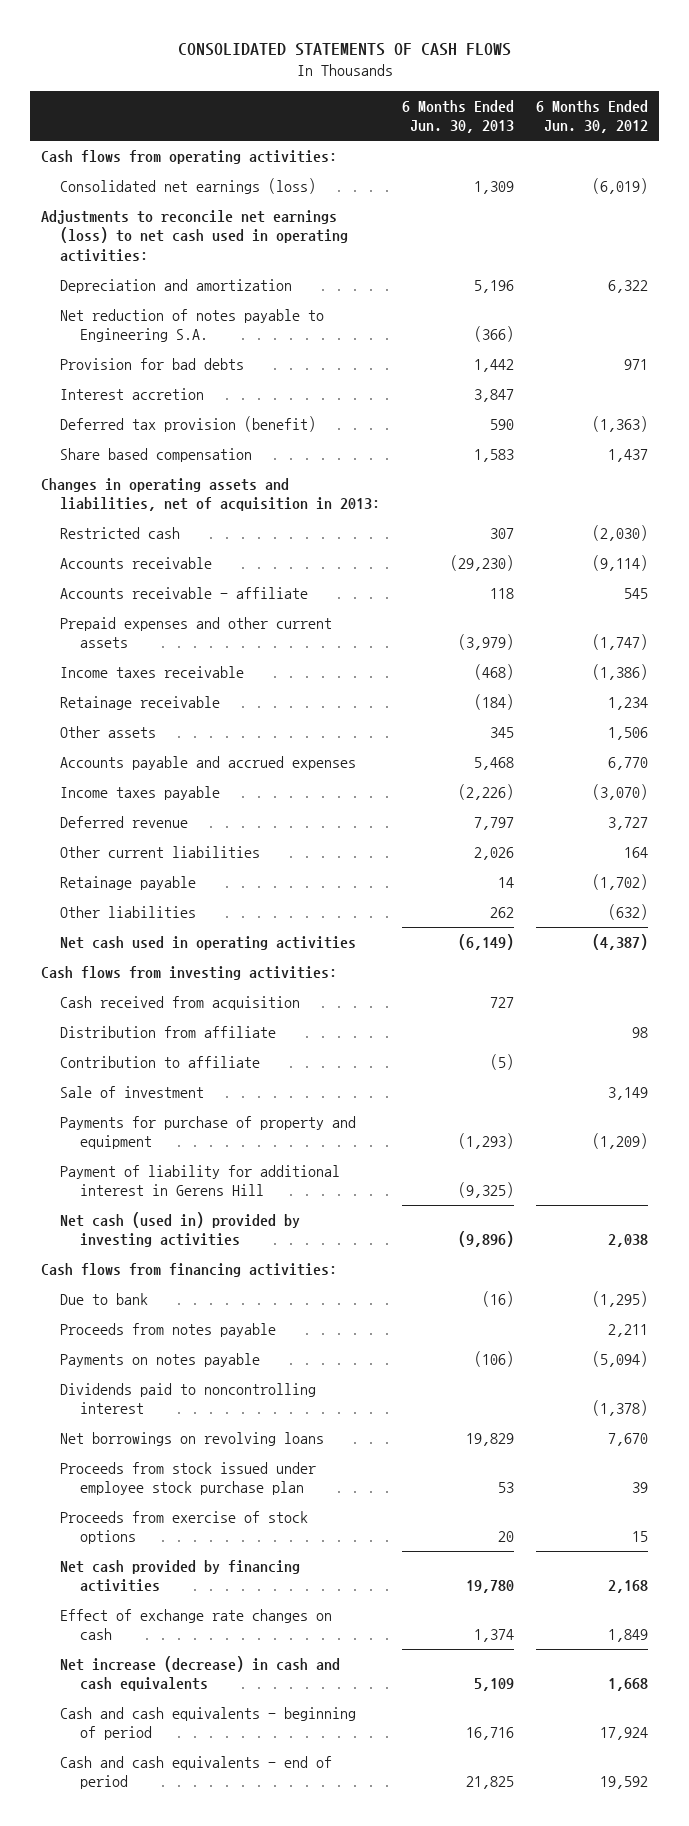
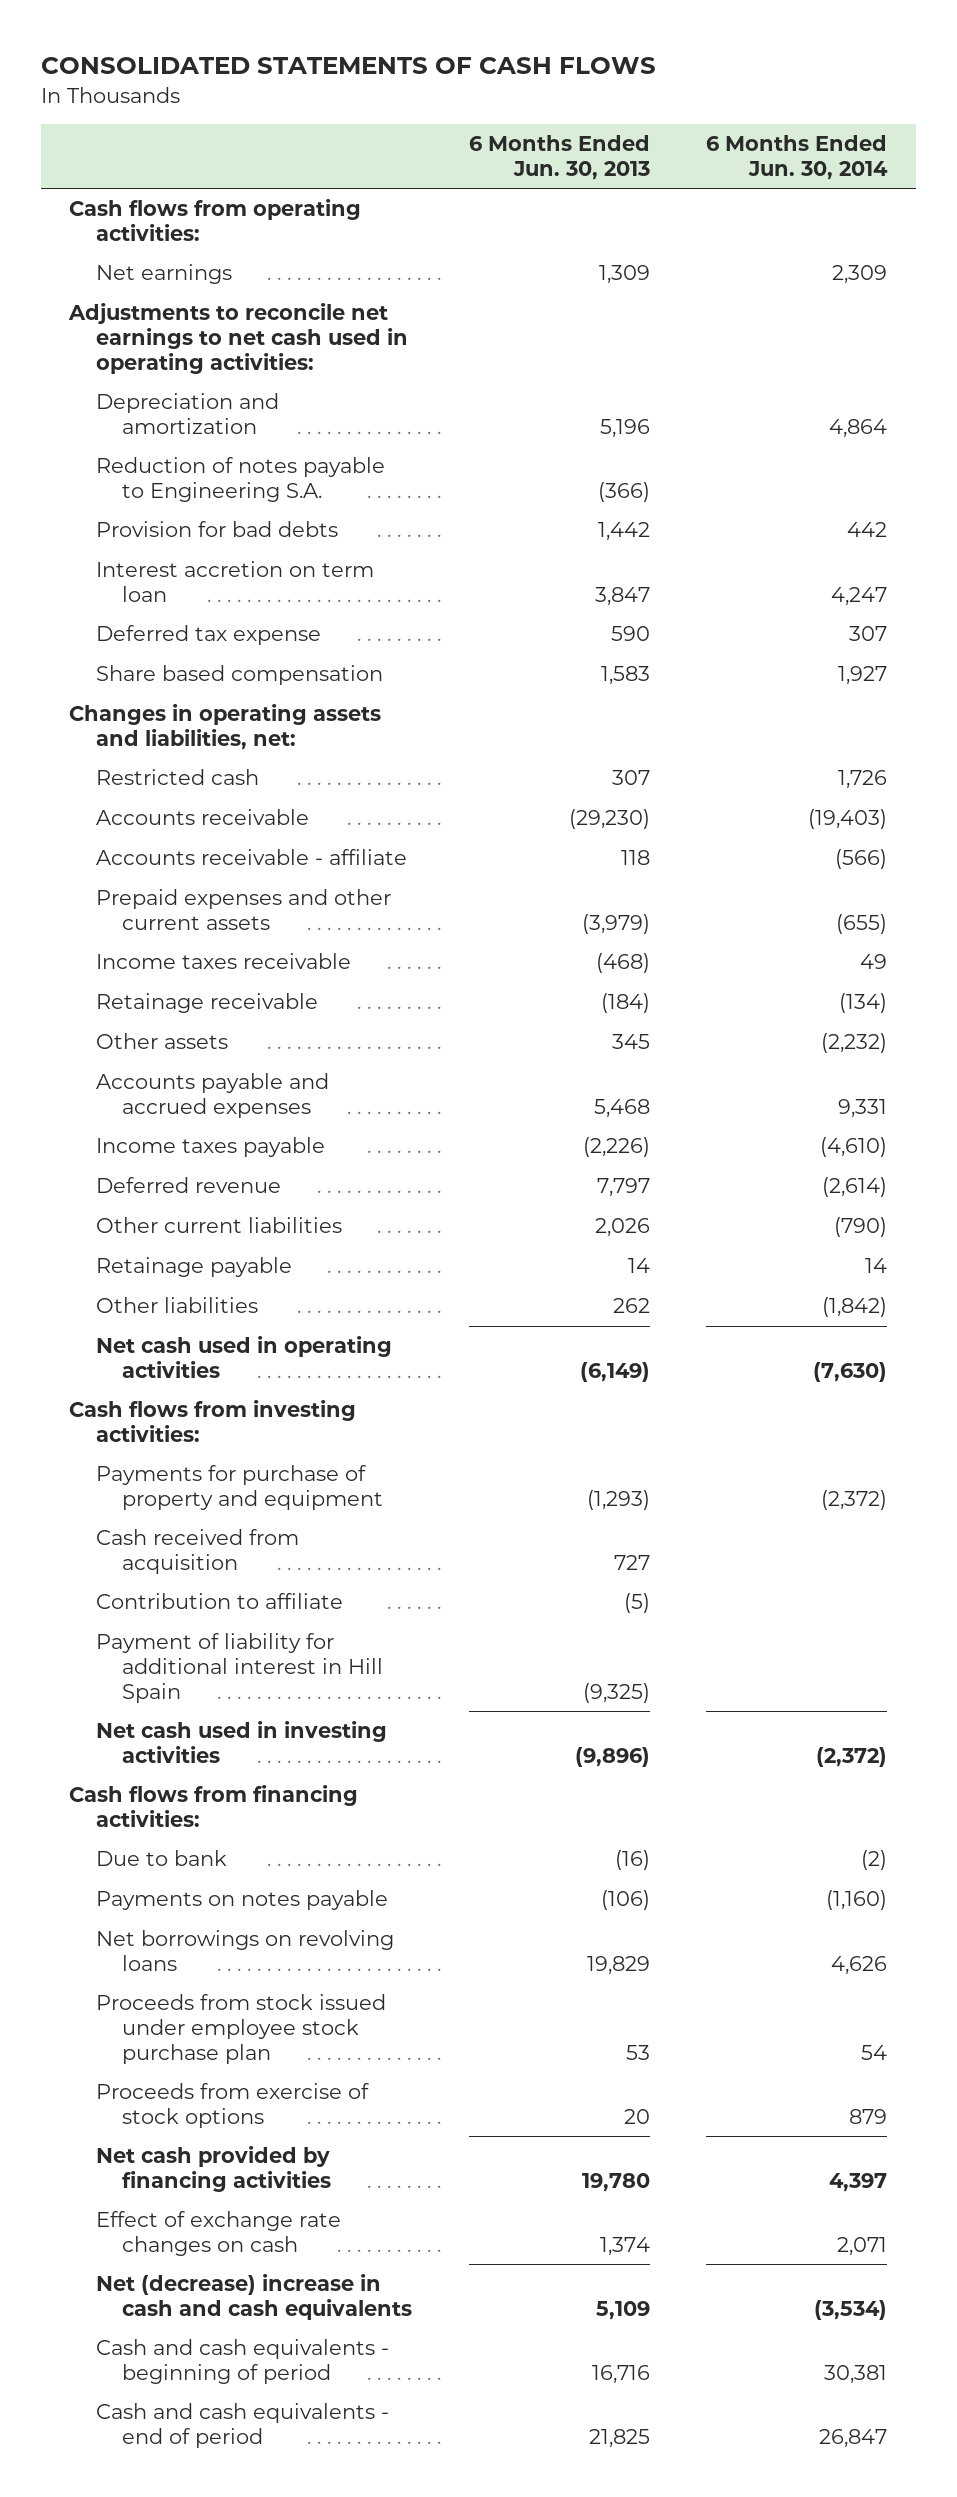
[536,99,649,134] 6 Months Ended Jun. 30, 2012 -> none
none -> [706,135,889,181] 6 Months Ended Jun. 30, 2014
[60,177,317,194] Consolidated net earnings (loss) -> [95,264,232,285] Net earnings
[40,209,349,263] Adjustments to reconcile net earnings (loss) to net cash used in operating activities: -> [68,303,408,374] Adjustments to reconcile net earnings to net cash used in operating activities:
[60,308,325,343] Net reduction of notes payable to Engineering S.A. -> [95,457,385,503] Reduction of notes payable to Engineering S.A.
[60,415,317,432] Deferred tax provision (benefit) -> none
[60,387,205,400] Interest accretion -> [95,561,374,603] Interest accretion on term loan
none -> [95,625,321,646] Deferred tax expense
[40,477,381,512] Changes in operating assets and liabilities, net of acquisition in 2013: -> [69,704,382,751] Changes in operating assets and liabilities, net:
[60,1115,357,1150] Payments for purchase of property and equipment -> [95,1465,384,1511] Payments for purchase of property and equipment
[60,1025,277,1038] Distribution from affiliate -> none
[60,1085,205,1098] Sale of investment -> none
[60,1164,341,1197] Payment of liability for additional interest in Gerens Hill -> [95,1633,384,1703] Payment of liability for additional interest in Hill Spain
[60,1211,301,1248] Net cash (used in) provided by investing activities -> [95,1721,387,1764] Net cash used in investing activities
[60,1322,277,1337] Proceeds from notes payable -> none
[60,1382,317,1415] Dividends paid to noncontrolling interest -> none
[60,1655,341,1692] Net increase (decrease) in cash and cash equivalents -> [95,2274,413,2321] Net (decrease) increase in cash and cash equivalents

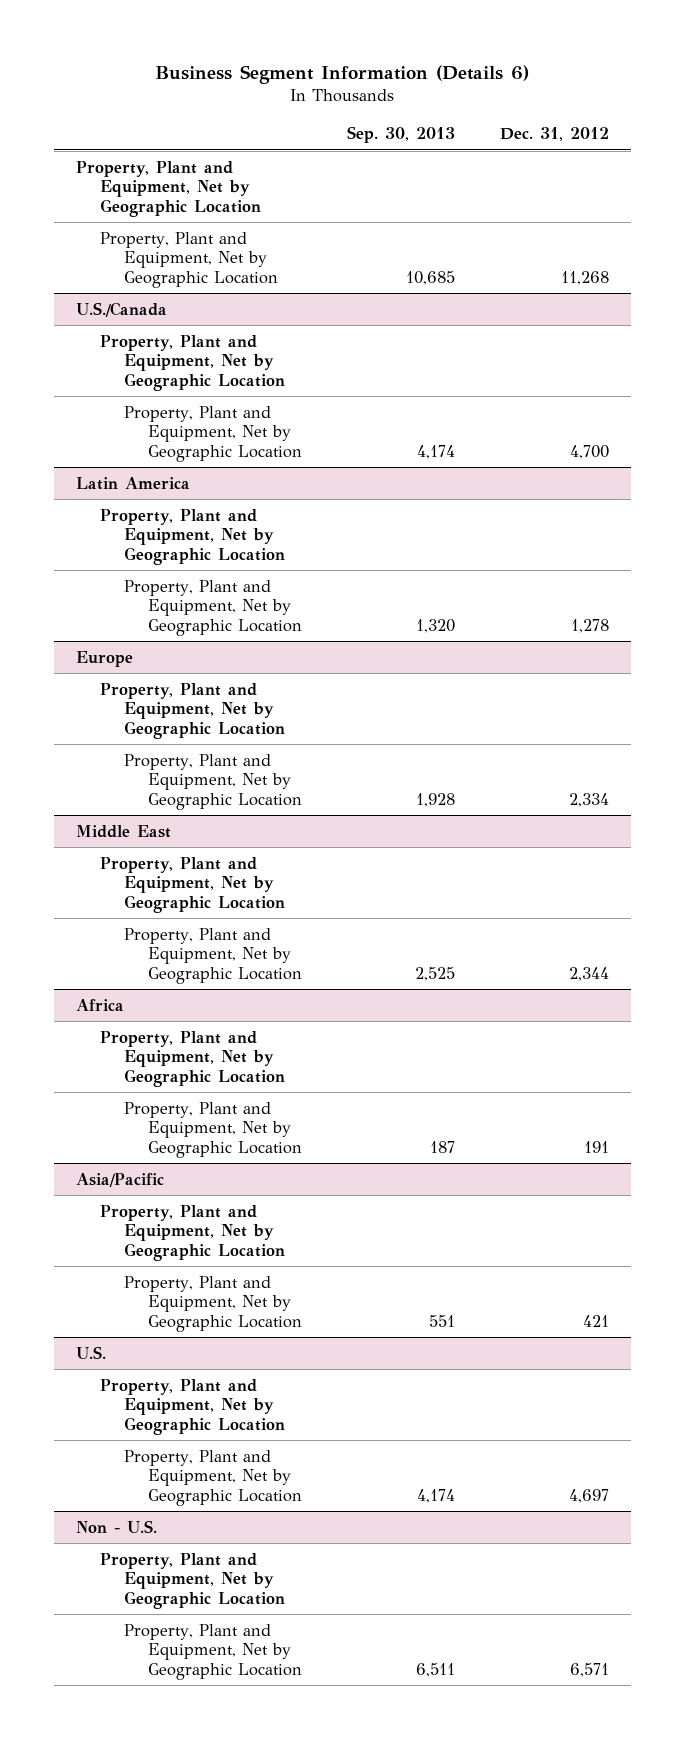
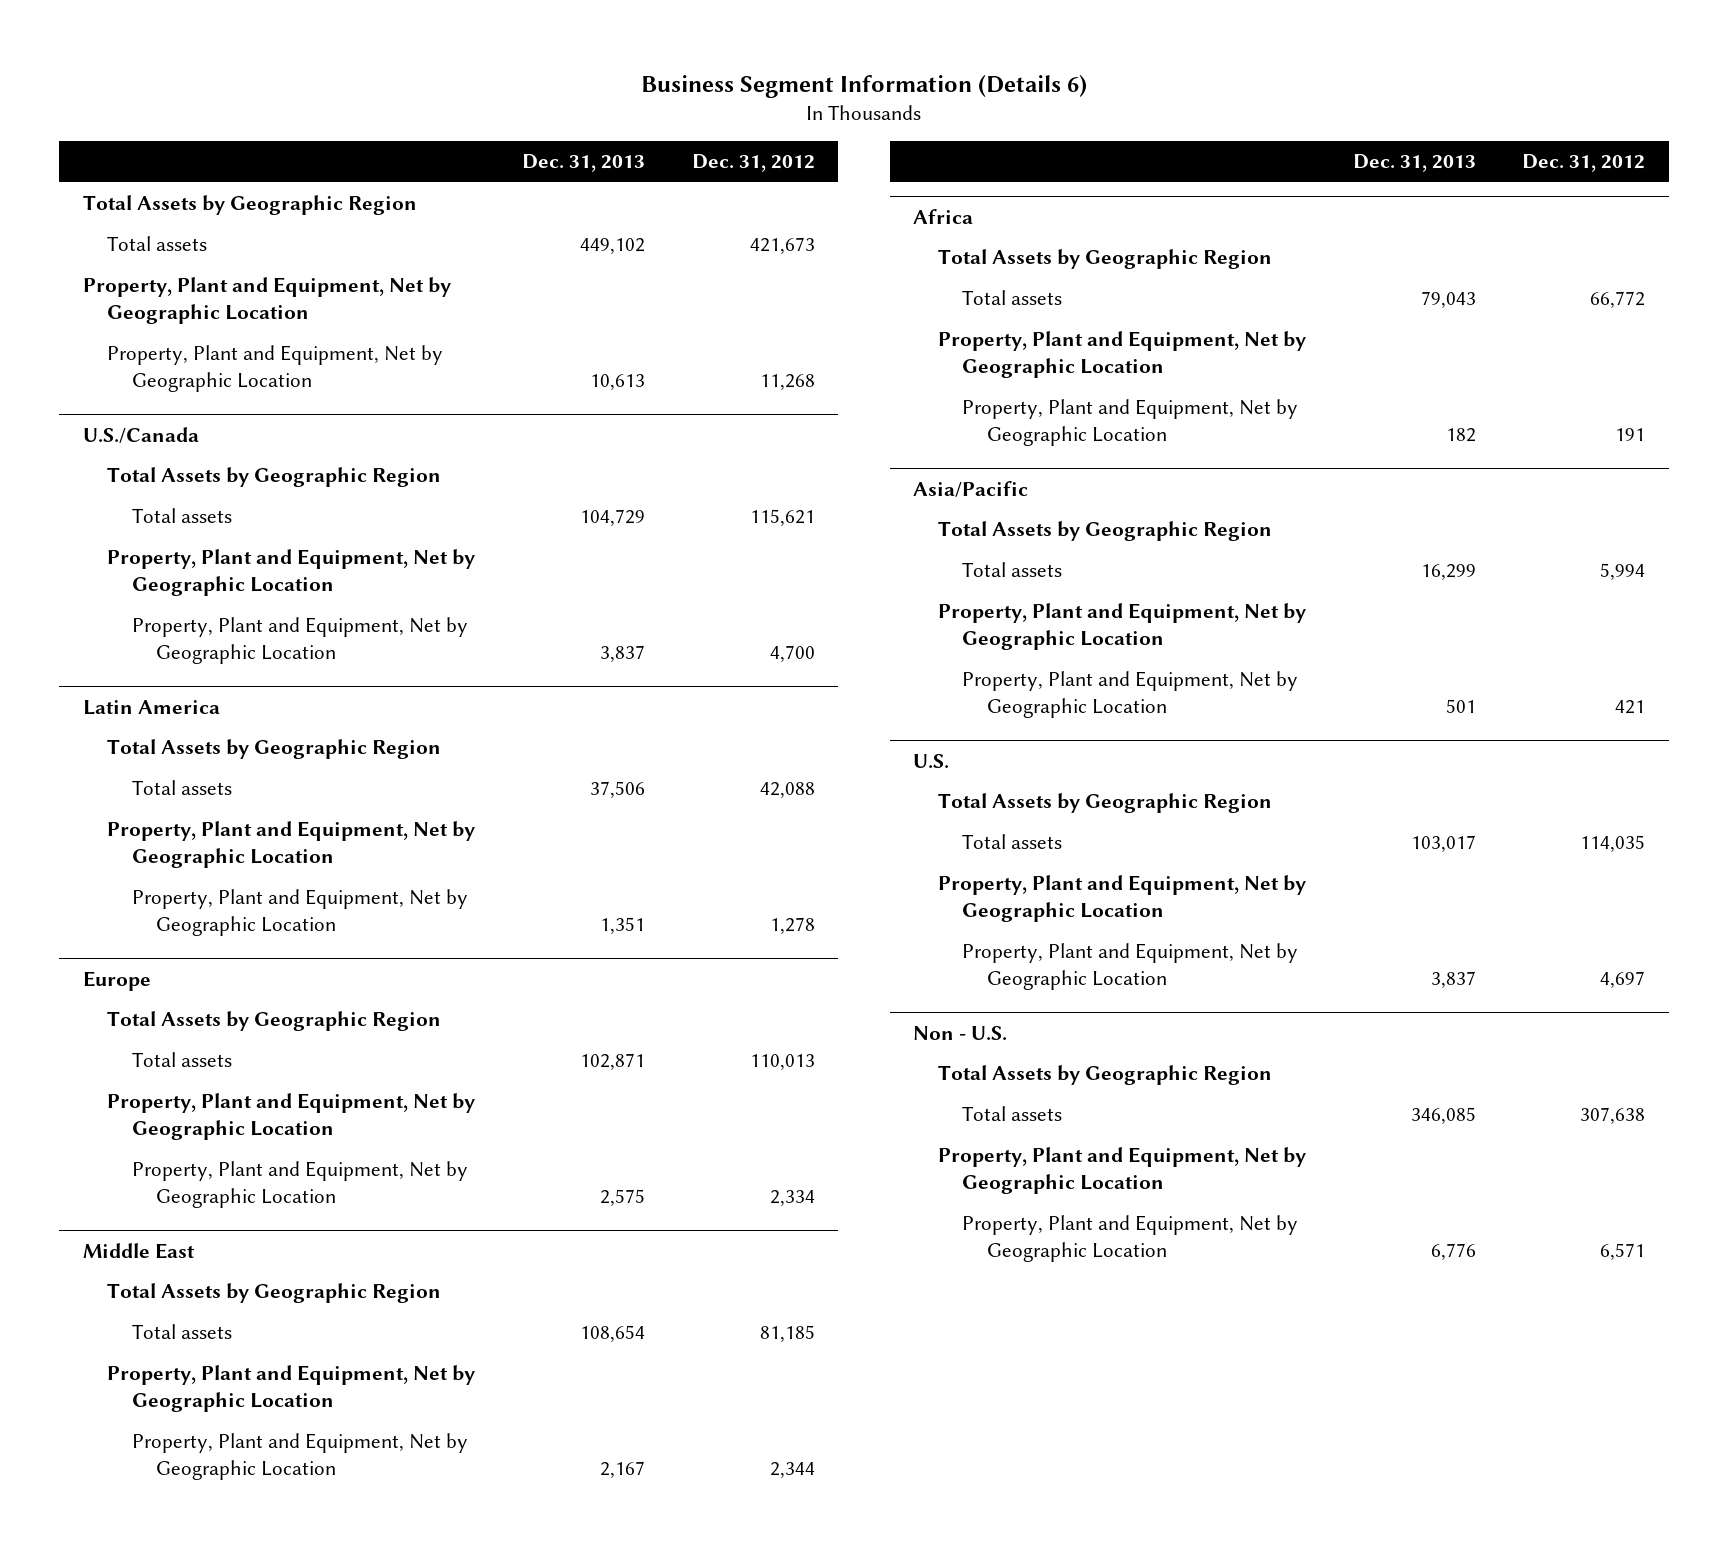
[346,126,455,144] Sep. 30, 2013 -> none
none -> [521,153,645,172] Dec. 31, 2013
none -> [82,195,417,216] Total Assets by Geographic Region
none -> [107,236,208,252] Total assets
none -> [107,467,442,488] Total Assets by Geographic Region
none -> [131,508,232,524] Total assets
none -> [107,739,442,760] Total Assets by Geographic Region
none -> [131,780,232,796] Total assets
none -> [107,1011,442,1032] Total Assets by Geographic Region
none -> [131,1052,232,1068] Total assets
none -> [107,1283,442,1304] Total Assets by Geographic Region
none -> [131,1324,232,1340] Total assets
none -> [937,249,1272,270] Total Assets by Geographic Region
none -> [962,290,1063,306] Total assets
none -> [937,521,1272,542] Total Assets by Geographic Region
none -> [962,562,1063,578] Total assets
none -> [937,793,1272,814] Total Assets by Geographic Region
none -> [962,834,1063,850] Total assets
none -> [937,1065,1272,1086] Total Assets by Geographic Region
none -> [962,1106,1063,1122] Total assets

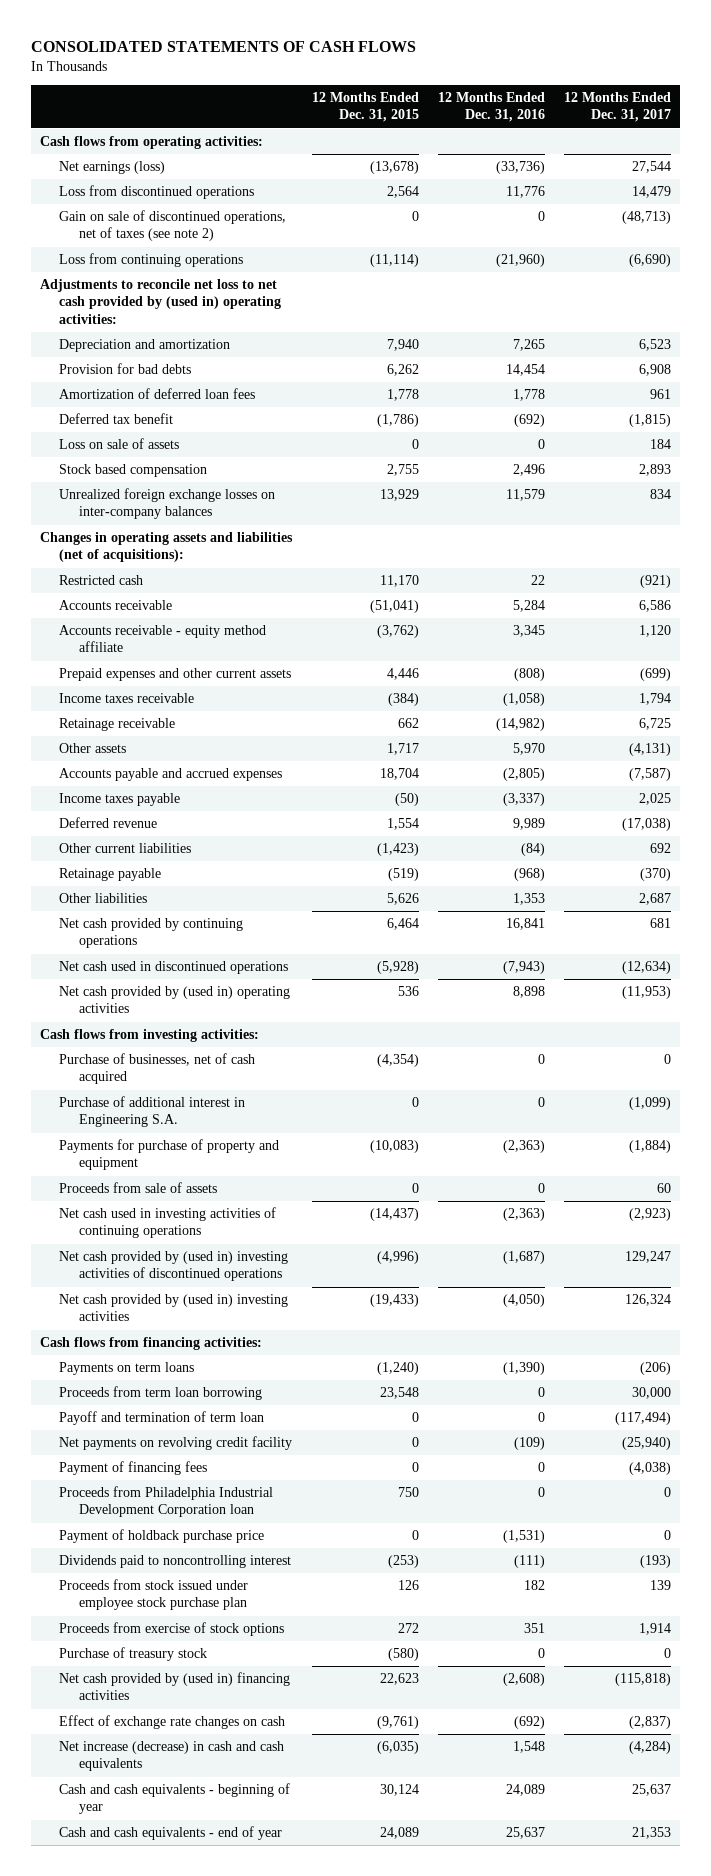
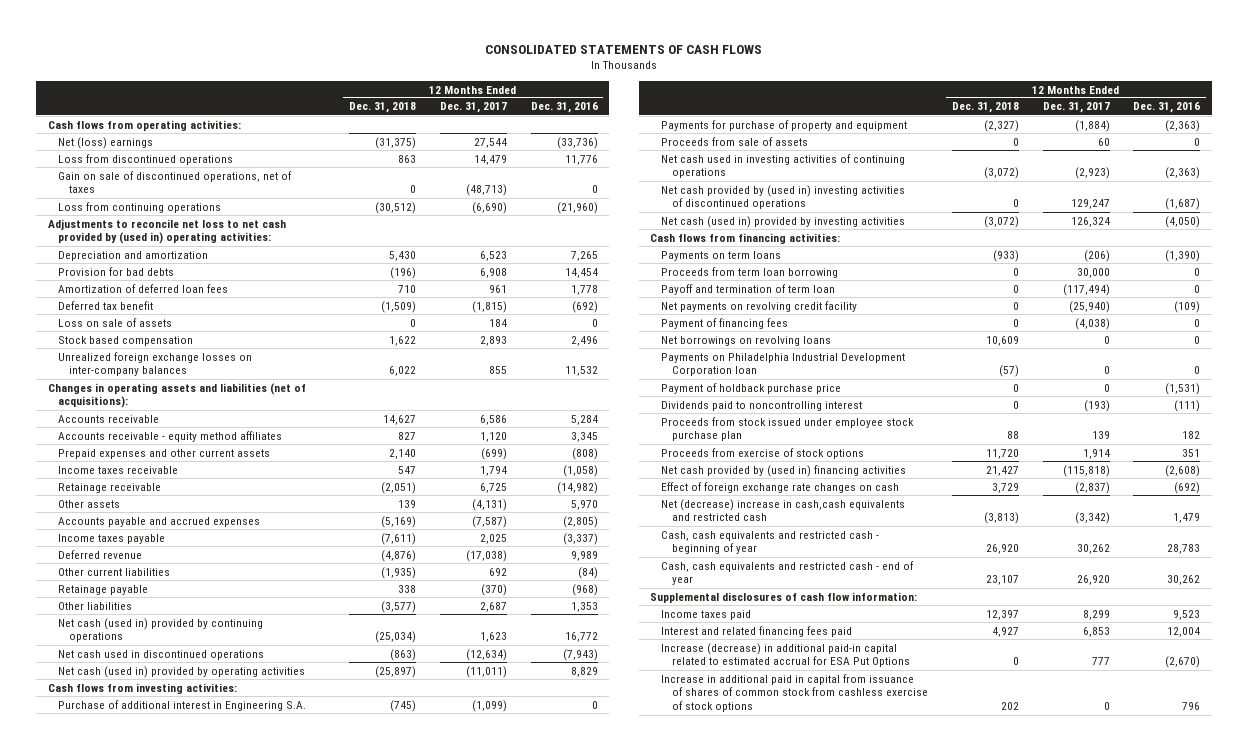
[311,92,419,123] 12 Months Ended Dec. 31, 2015 -> none
none -> [348,102,416,114] Dec. 31, 2018
[59,161,166,175] Net earnings (loss) -> [58,136,154,149] Net (loss) earnings
[59,210,287,242] Gain on sale of discontinued operations, net of taxes (see note 2) -> [58,170,293,194] Gain on sale of discontinued operations, net of taxes
[505,489,545,502] 11,579 -> [564,366,598,377] 11,532
[649,489,671,500] 834 -> [488,366,507,375] 855
[59,575,144,586] Restricted cash -> none
[59,625,267,653] Accounts receivable - equity method affiliate -> [58,430,283,442] Accounts receivable - equity method affiliates
[59,918,244,949] Net cash provided by continuing operations -> [58,617,264,643] Net cash (used in) provided by continuing operations
[505,918,545,931] 16,841 -> [564,632,598,643] 16,772
[649,918,671,929] 681 -> [479,632,507,643] 1,623
[59,986,291,1014] Net cash provided by (used in) operating activities -> [58,665,306,678] Net cash (used in) provided by operating activities
[512,986,545,999] 8,898 -> [570,666,598,677] 8,829
[621,986,671,1000] (11,953) -> [465,665,507,678] (11,011)
[59,1053,256,1085] Purchase of businesses, net of cash acquired -> none
[59,1294,289,1322] Net cash provided by (used in) investing activities -> [661,215,906,228] Net cash (used in) provided by investing activities
none -> [661,335,832,346] Net borrowings on revolving loans
[59,1486,274,1518] Proceeds from Philadelphia Industrial Development Corporation loan -> [661,352,906,377] Payments on Philadelphia Industrial Development Corporation loan
[59,1647,208,1662] Purchase of treasury stock -> none
[59,1715,286,1730] Effect of exchange rate changes on cash -> [661,481,900,493] Effect of foreign exchange rate changes on cash
[59,1741,285,1772] Net increase (decrease) in cash and cash equivalents -> [661,498,906,522] Net (decrease) increase in cash,cash equivalents and restricted cash
[512,1741,545,1754] 1,548 -> [1173,513,1201,524] 1,479
[628,1741,671,1755] (4,284) -> [1074,512,1110,525] (3,342)
[59,1783,291,1815] Cash and cash equivalents - beginning of year -> [661,530,880,555] Cash, cash equivalents and restricted cash - beginning of year
[505,1784,545,1797] 24,089 -> [1167,544,1201,555] 28,783
[631,1784,671,1797] 25,637 -> [1076,544,1110,555] 30,262
[59,1826,283,1841] Cash and cash equivalents - end of year -> [661,560,915,586] Cash, cash equivalents and restricted cash - end of year
[505,1827,545,1840] 25,637 -> [1167,575,1201,586] 30,262
[631,1827,671,1840] 21,353 -> [1076,575,1110,586] 26,920
none -> [650,591,918,603] Supplemental disclosures of cash flow information:
none -> [661,609,752,620] Income taxes paid
none -> [661,625,853,637] Interest and related financing fees paid
none -> [661,642,910,668] Increase (decrease) in additional paid-in capital related to estimated accrual for ESA Put Options
none -> [661,673,928,713] Increase in additional paid in capital from issuance of shares of common stock from cashless exercise of stock options

